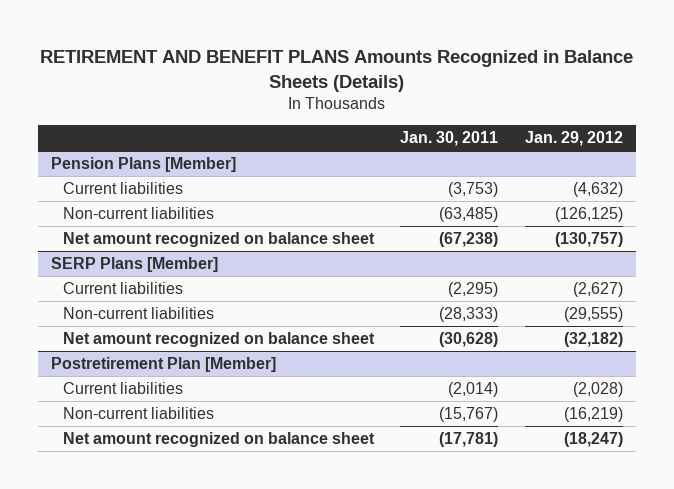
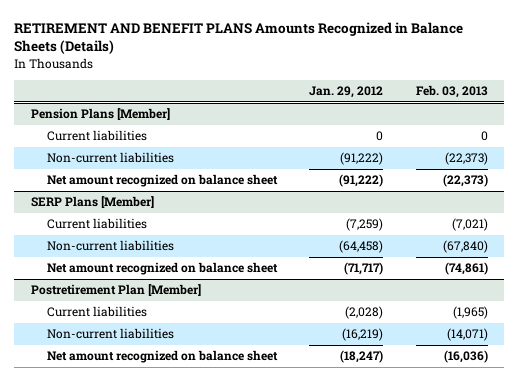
[400,130,499,146] Jan. 30, 2011 -> none
none -> [416,84,489,98] Feb. 03, 2013
[572,182,623,198] (4,632) -> [376,131,384,142] 0
[554,207,623,223] (126,125) -> [340,152,384,166] (91,222)
[554,232,623,248] (130,757) -> [339,174,384,188] (91,222)
[572,282,623,298] (2,627) -> [346,218,384,232] (7,259)
[563,307,623,323] (29,555) -> [339,240,384,254] (64,458)
[563,332,623,348] (32,182) -> [344,262,384,276] (71,717)

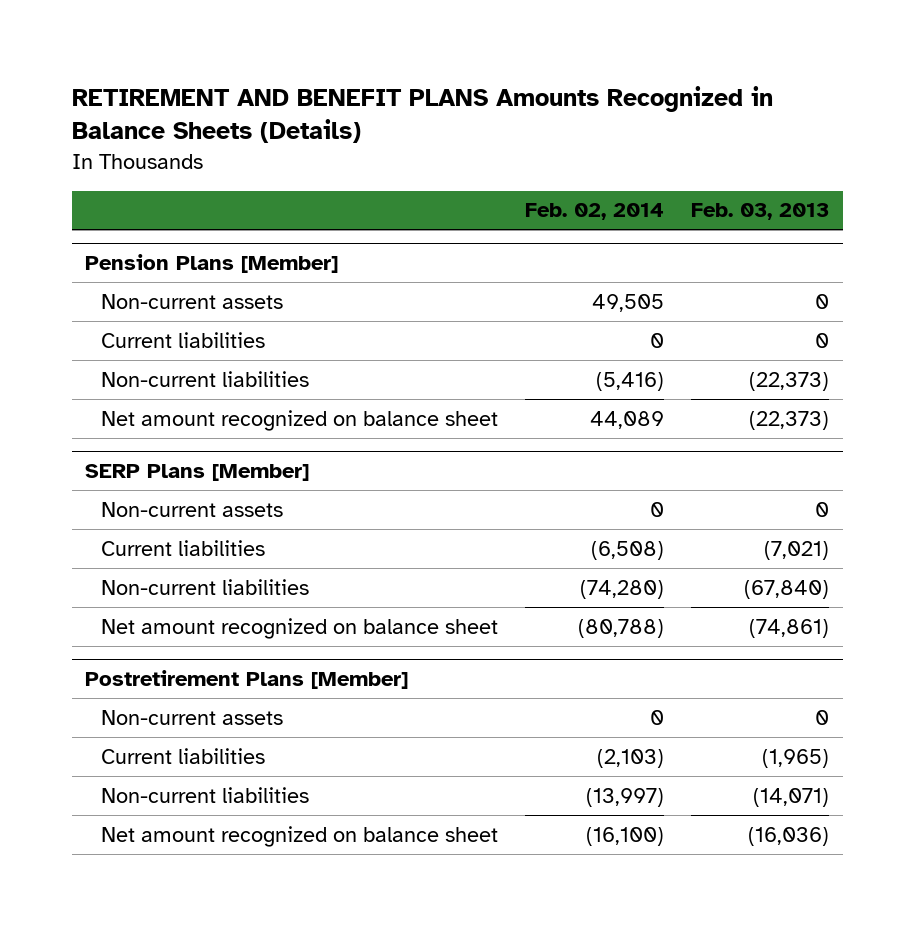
[309,85,384,98] Jan. 29, 2012 -> none
none -> [525,203,665,221] Feb. 02, 2014
none -> [101,293,284,309] Non-current assets
none -> [101,501,284,517] Non-current assets
[30,284,201,297] Postretirement Plan [Member] -> [85,669,409,689] Postretirement Plans [Member]
none -> [101,709,284,725] Non-current assets

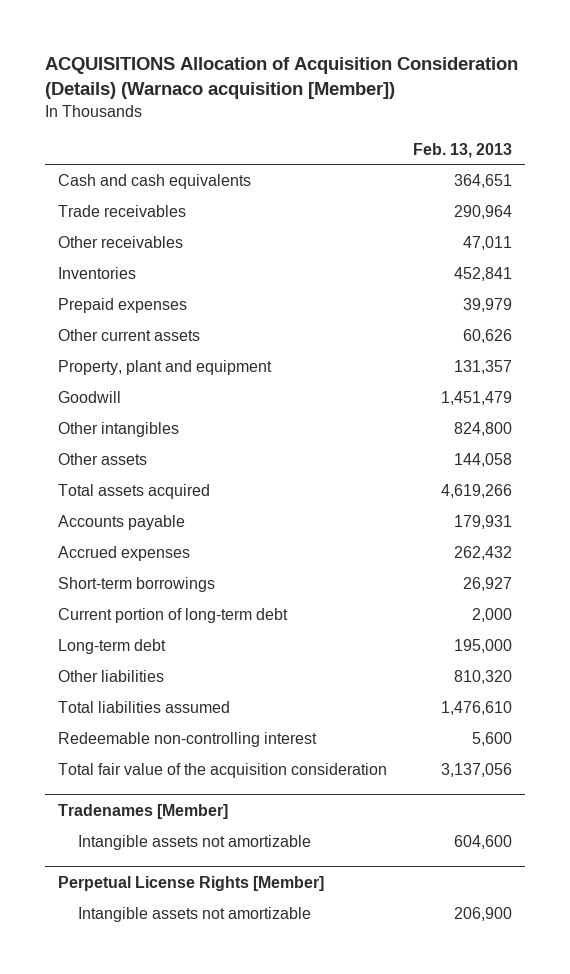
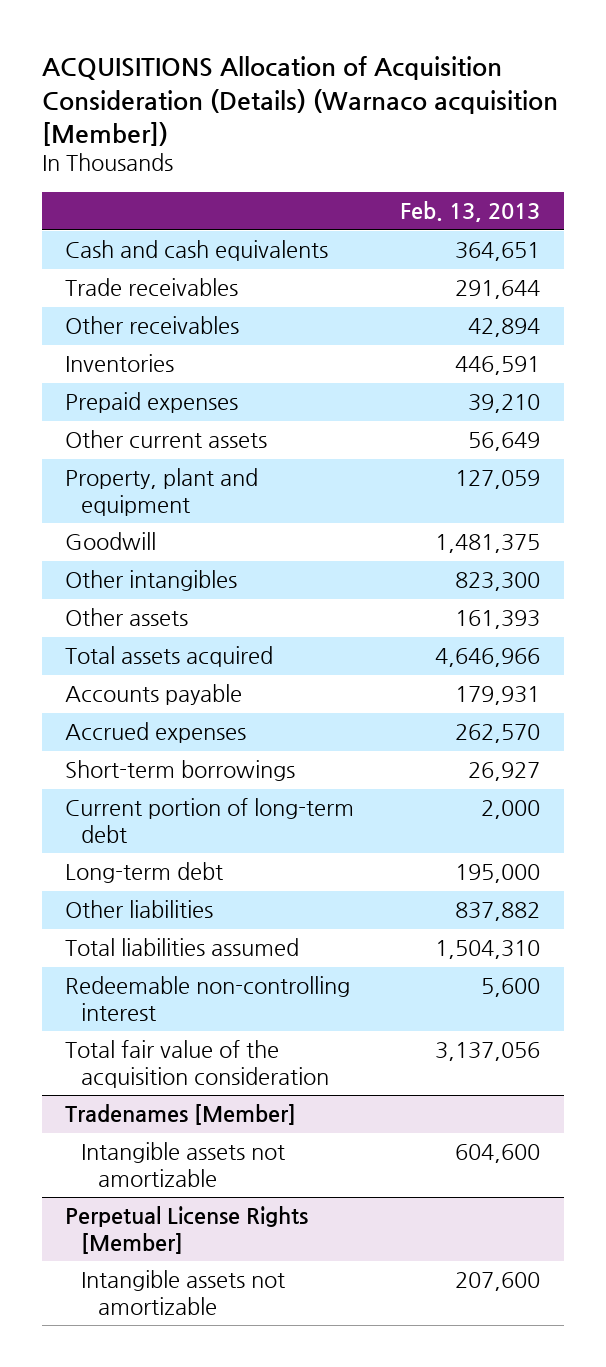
[454,205,513,220] 290,964 -> [455,280,541,300] 291,644
[463,236,513,251] 47,011 -> [468,318,541,338] 42,894
[454,267,513,282] 452,841 -> [455,356,541,376] 446,591
[463,298,513,313] 39,979 -> [468,394,541,414] 39,210
[463,329,513,344] 60,626 -> [468,432,541,452] 56,649
[454,360,513,375] 131,357 -> [455,470,541,490] 127,059
[441,391,513,406] 1,451,479 -> [435,534,541,554] 1,481,375
[454,422,513,437] 824,800 -> [455,572,541,592] 823,300
[454,453,513,468] 144,058 -> [455,610,541,630] 161,393
[441,484,513,499] 4,619,266 -> [435,648,541,668] 4,646,966
[454,546,513,561] 262,432 -> [455,724,541,744] 262,570
[454,670,513,685] 810,320 -> [455,902,541,922] 837,882
[441,701,513,716] 1,476,610 -> [435,940,541,960] 1,504,310
[454,907,513,922] 206,900 -> [455,1272,541,1292] 207,600

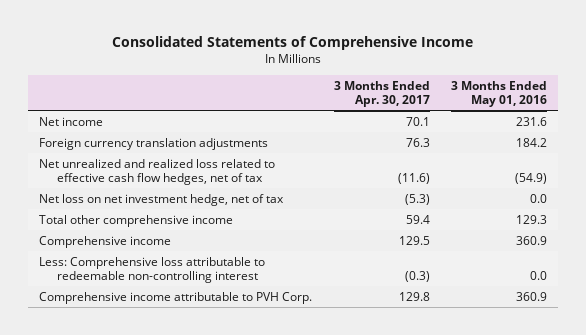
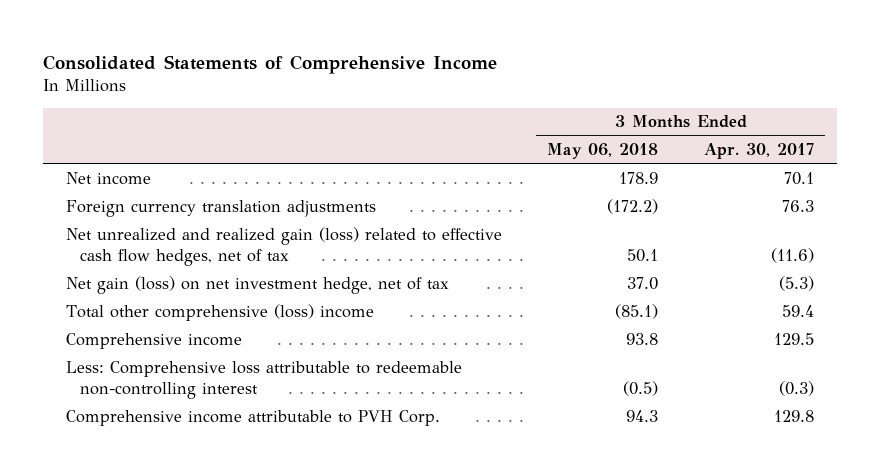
[451,80,548,108] 3 Months Ended May 01, 2016 -> none
none -> [547,143,659,160] May 06, 2018
[39,158,276,186] Net unrealized and realized loss related to effective cash flow hedges, net of tax -> [65,226,502,266] Net unrealized and realized gain (loss) related to effective cash flow hedges, net of tax
[39,193,285,206] Net loss on net investment hedge, net of tax -> [65,275,449,294] Net gain (loss) on net investment hedge, net of tax
[39,214,234,227] Total other comprehensive income -> [65,303,374,321] Total other comprehensive (loss) income

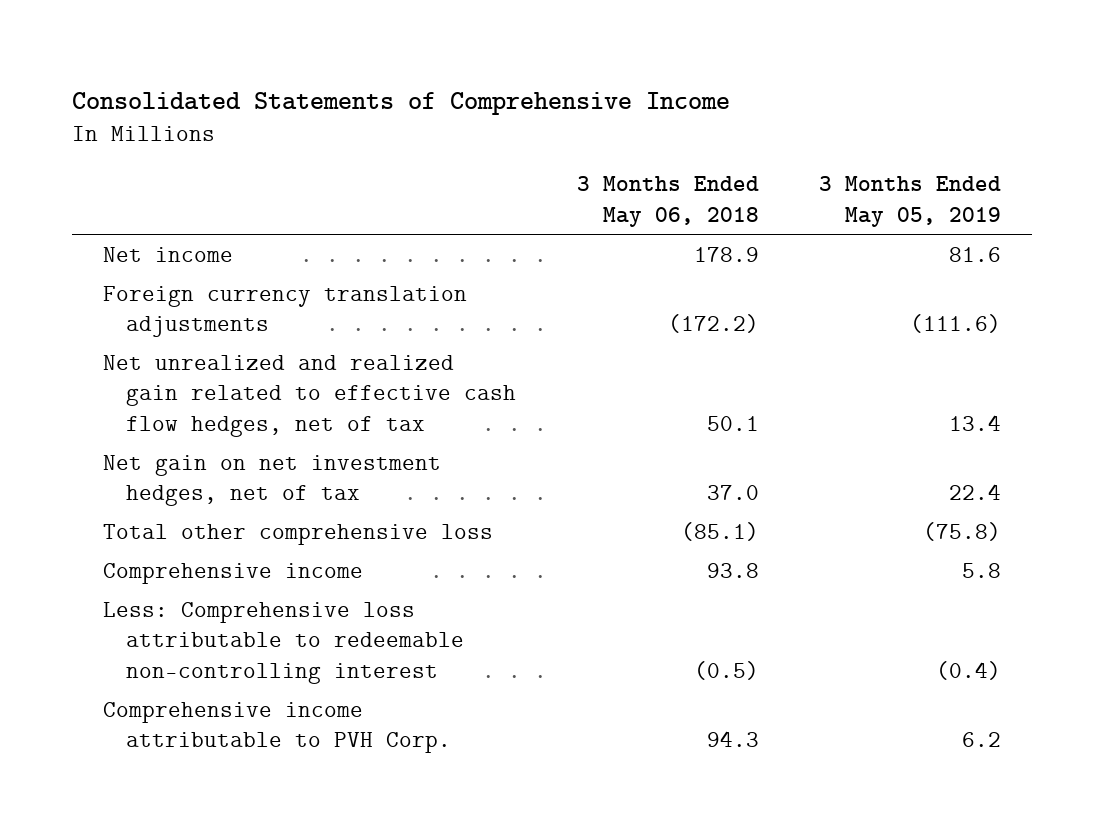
[704,143,815,160] Apr. 30, 2017 -> none
none -> [819,176,1002,227] 3 Months Ended May 05, 2019
[65,226,502,266] Net unrealized and realized gain (loss) related to effective cash flow hedges, net of tax -> [102,354,517,437] Net unrealized and realized gain related to effective cash flow hedges, net of tax
[65,275,449,294] Net gain (loss) on net investment hedge, net of tax -> [102,454,441,507] Net gain on net investment hedges, net of tax
[65,303,374,321] Total other comprehensive (loss) income -> [102,523,493,545] Total other comprehensive loss

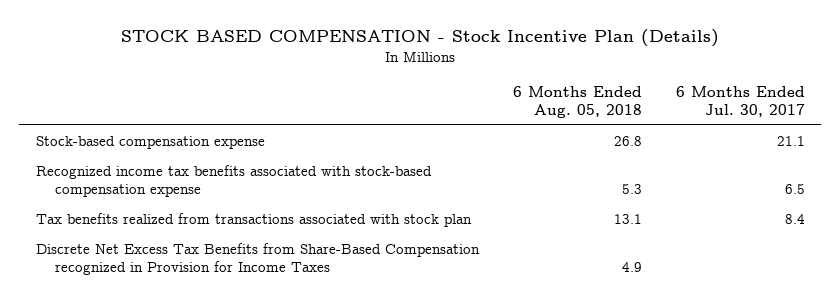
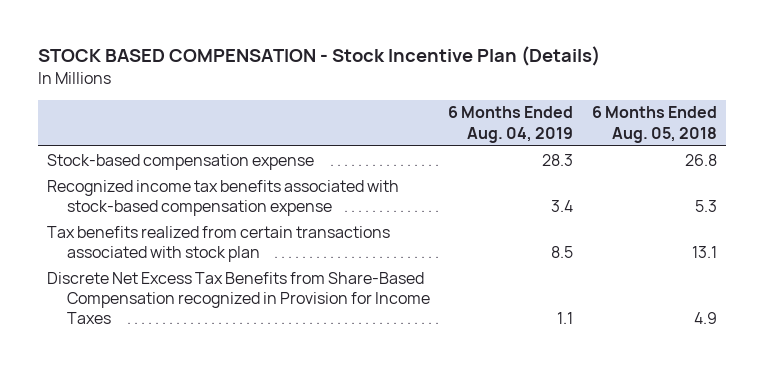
[675,86,805,118] 6 Months Ended Jul. 30, 2017 -> none
none -> [448,106,574,143] 6 Months Ended Aug. 04, 2019
[35,212,472,227] Tax benefits realized from transactions associated with stock plan -> [46,225,390,262] Tax benefits realized from certain transactions associated with stock plan

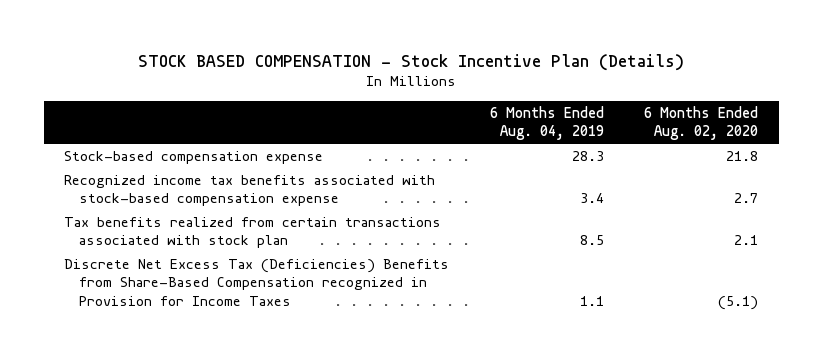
[591,106,717,143] 6 Months Ended Aug. 05, 2018 -> none
none -> [644,105,759,141] 6 Months Ended Aug. 02, 2020
[46,271,430,325] Discrete Net Excess Tax Benefits from Share-Based Compensation recognized in Provision for Income Taxes -> [64,259,450,306] Discrete Net Excess Tax (Deficiencies) Benefits from Share-Based Compensation recognized in Provision for Income Taxes

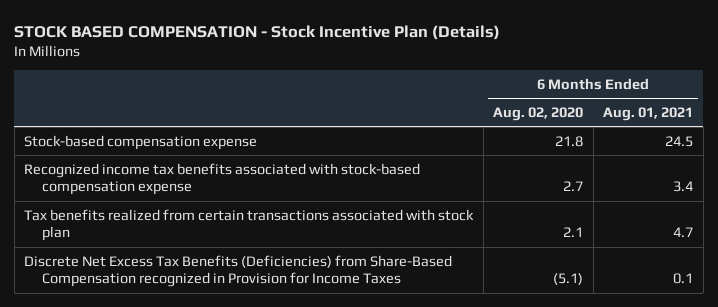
[489,105,604,141] 6 Months Ended Aug. 04, 2019 -> none
none -> [603,106,694,121] Aug. 01, 2021
[64,259,450,306] Discrete Net Excess Tax (Deficiencies) Benefits from Share-Based Compensation recognized in Provision for Income Taxes -> [24,254,453,288] Discrete Net Excess Tax Benefits (Deficiencies) from Share-Based Compensation recognized in Provision for Income Taxes

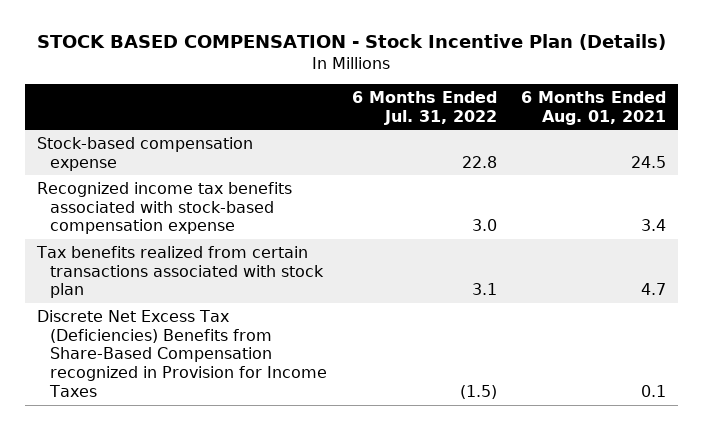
[493,106,584,121] Aug. 02, 2020 -> none
none -> [351,90,497,125] 6 Months Ended Jul. 31, 2022
[24,254,453,288] Discrete Net Excess Tax Benefits (Deficiencies) from Share-Based Compensation recognized in Provision for Income Taxes -> [36,309,328,398] Discrete Net Excess Tax (Deficiencies) Benefits from Share-Based Compensation recognized in Provision for Income Taxes

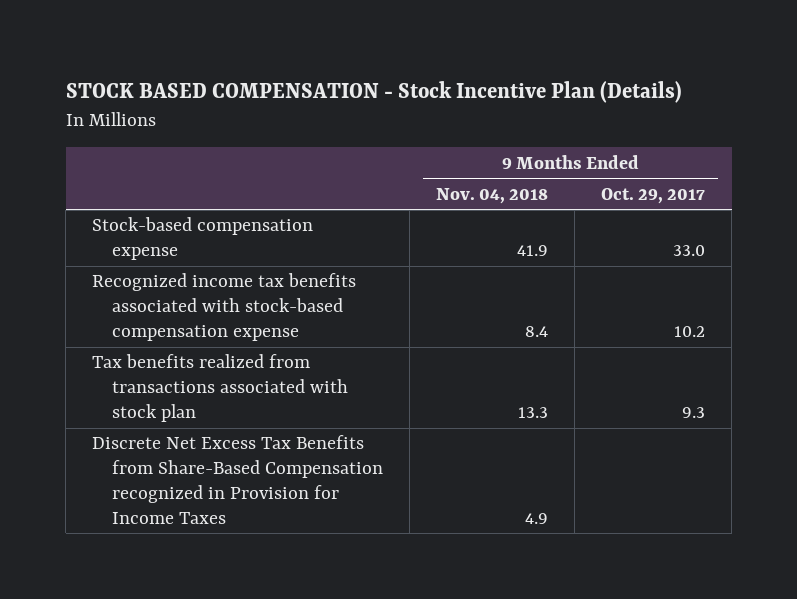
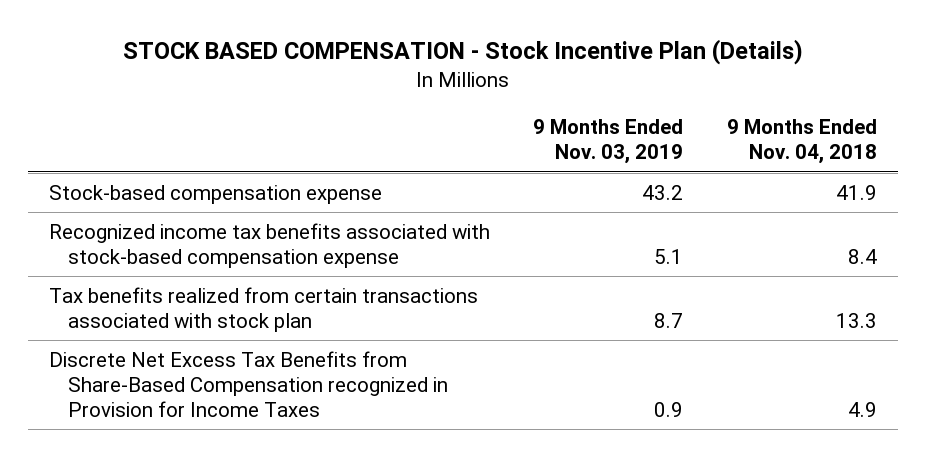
[601,187,706,204] Oct. 29, 2017 -> none
none -> [533,119,684,165] 9 Months Ended Nov. 03, 2019
[92,354,348,422] Tax benefits realized from transactions associated with stock plan -> [49,286,479,332] Tax benefits realized from certain transactions associated with stock plan

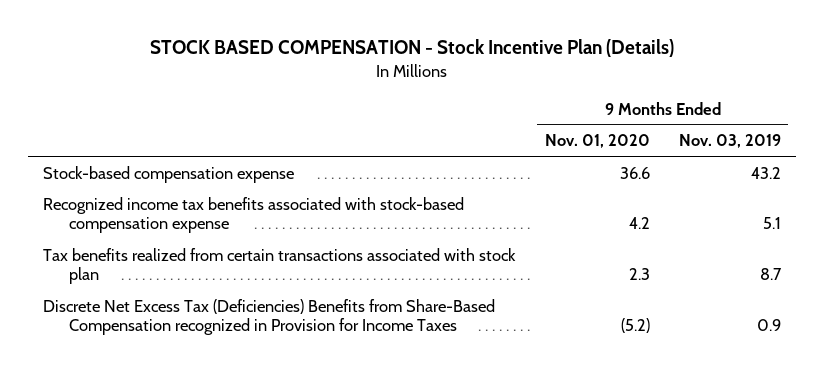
[726,119,877,165] 9 Months Ended Nov. 04, 2018 -> none
none -> [544,134,650,149] Nov. 01, 2020
[49,350,448,417] Discrete Net Excess Tax Benefits from Share-Based Compensation recognized in Provision for Income Taxes -> [43,298,496,336] Discrete Net Excess Tax (Deficiencies) Benefits from Share-Based Compensation recognized in Provision for Income Taxes

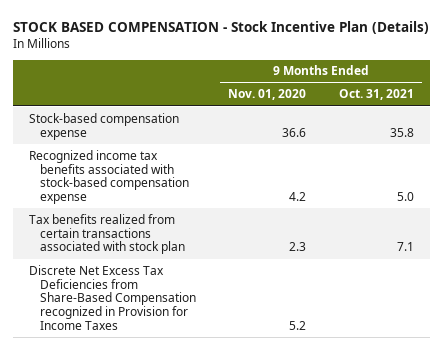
[678,134,781,149] Nov. 03, 2019 -> none
none -> [338,89,414,101] Oct. 31, 2021
[43,298,496,336] Discrete Net Excess Tax (Deficiencies) Benefits from Share-Based Compensation recognized in Provision for Income Taxes -> [29,264,197,331] Discrete Net Excess Tax Deficiencies from Share-Based Compensation recognized in Provision for Income Taxes
[620,318,650,334] (5.2) -> [289,321,307,331] 5.2

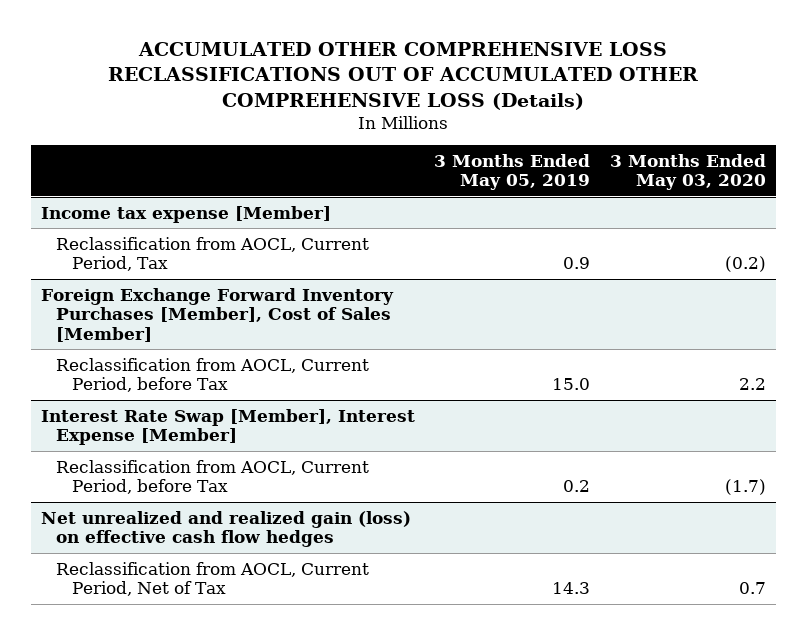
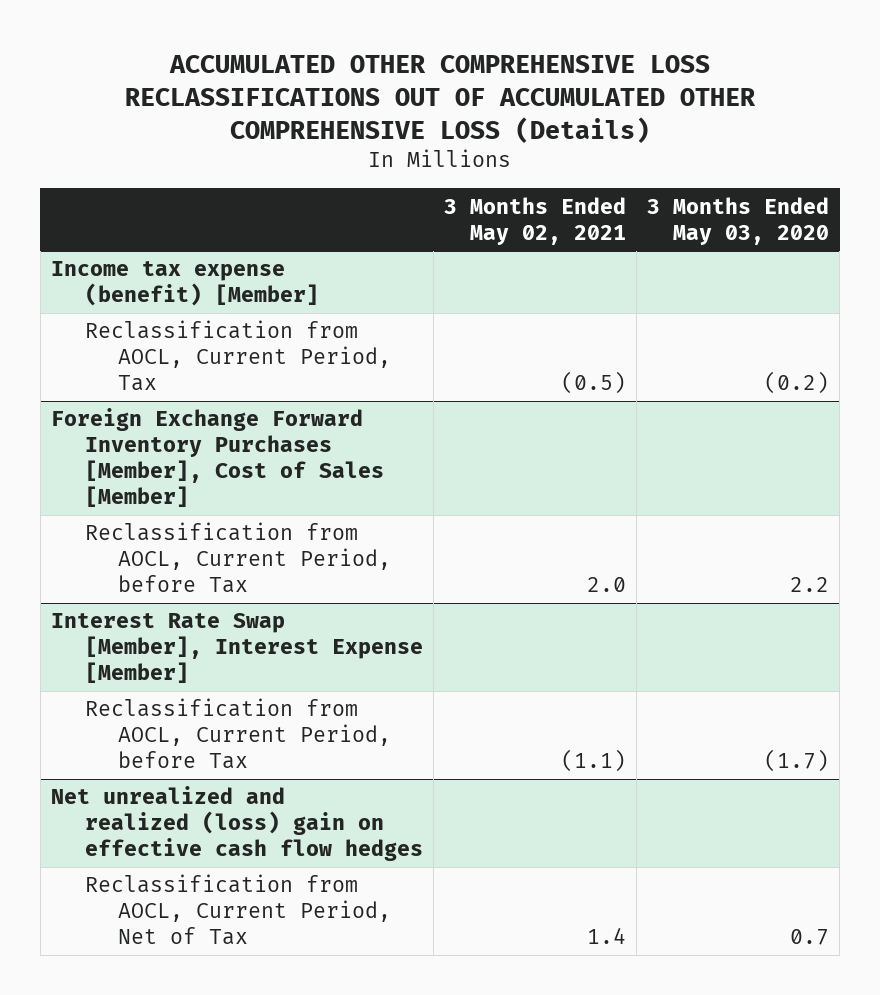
[434,153,591,191] 3 Months Ended May 05, 2019 -> none
none -> [443,196,626,245] 3 Months Ended May 02, 2021
[40,205,331,223] Income tax expense [Member] -> [51,261,319,307] Income tax expense (benefit) [Member]
[40,510,411,548] Net unrealized and realized gain (loss) on effective cash flow hedges -> [51,786,423,862] Net unrealized and realized (loss) gain on effective cash flow hedges

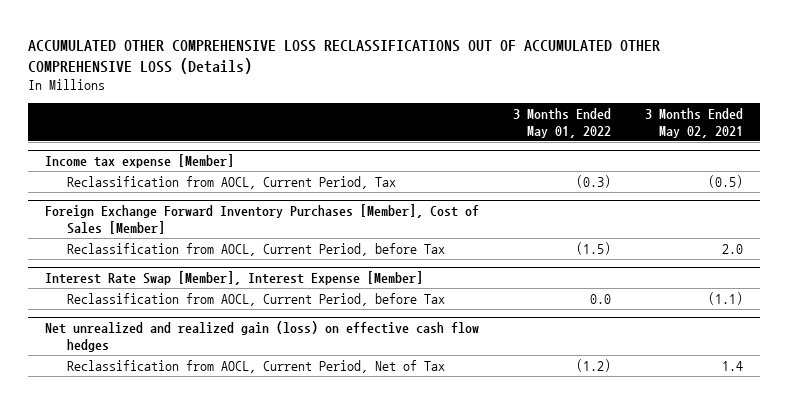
[647,196,830,245] 3 Months Ended May 03, 2020 -> none
none -> [513,107,612,138] 3 Months Ended May 01, 2022
[51,261,319,307] Income tax expense (benefit) [Member] -> [45,154,235,169] Income tax expense [Member]
[51,786,423,862] Net unrealized and realized (loss) gain on effective cash flow hedges -> [45,321,480,352] Net unrealized and realized gain (loss) on effective cash flow hedges

